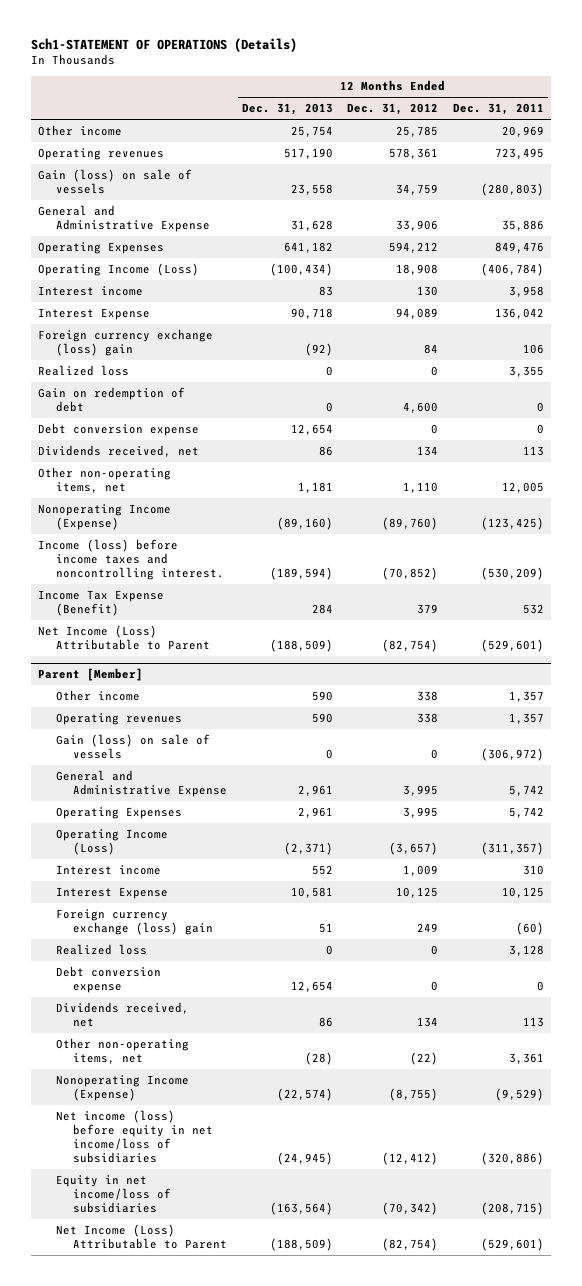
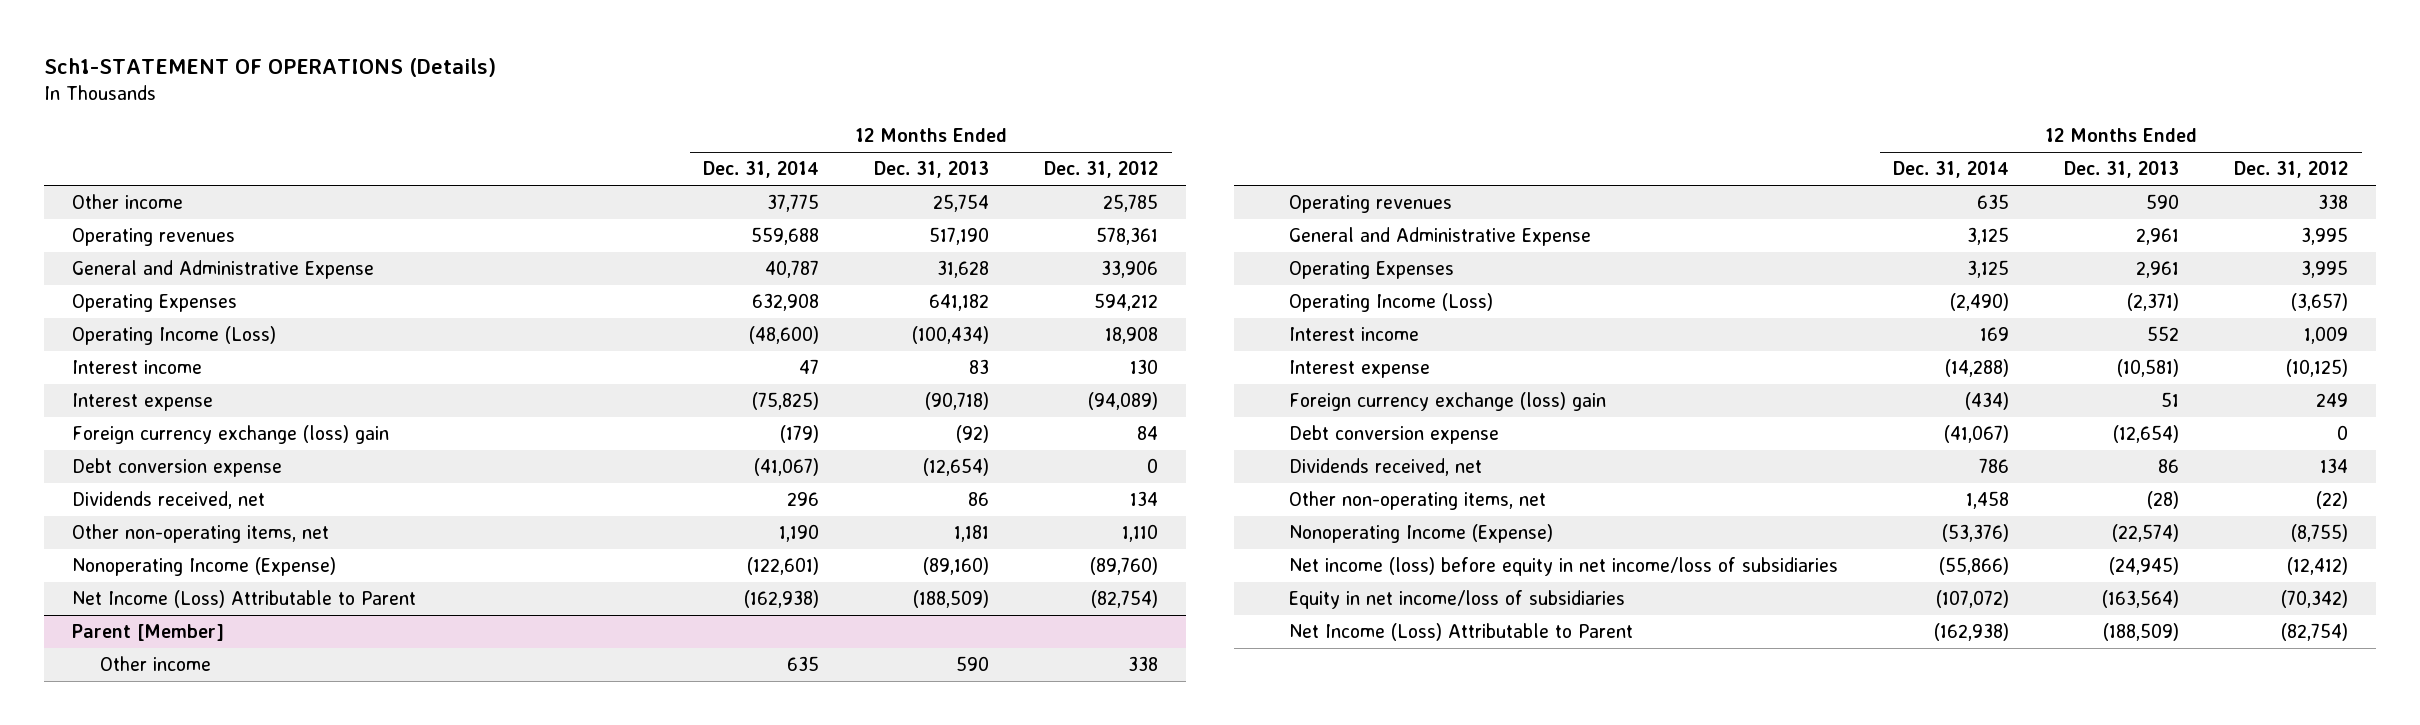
[452,103,544,116] Dec. 31, 2011 -> none
none -> [703,161,820,179] Dec. 31, 2014
[37,168,192,195] Gain (loss) on sale of vessels -> none
[37,307,150,320] Interest Expense -> [71,393,213,412] Interest expense
[290,307,333,319] 90,718 -> [925,392,990,411] (90,718)
[396,307,439,319] 94,089 -> [1088,392,1159,411] (94,089)
[37,364,129,376] Realized loss -> none
[37,386,185,413] Gain on redemption of debt -> none
[290,423,333,435] 12,654 -> [923,458,990,477] (12,654)
[37,538,224,581] Income (loss) before income taxes and noncontrolling interest. -> none
[37,589,164,617] Income Tax Expense (Benefit) -> none
[55,733,210,760] Gain (loss) on sale of vessels -> none
[55,886,168,899] Interest Expense -> [1289,360,1431,379] Interest expense
[290,886,333,898] 10,581 -> [2117,359,2180,378] (10,581)
[396,886,439,898] 10,125 -> [2286,359,2349,378] (10,125)
[55,943,147,955] Realized loss -> none
[290,981,333,993] 12,654 -> [2113,425,2180,444] (12,654)

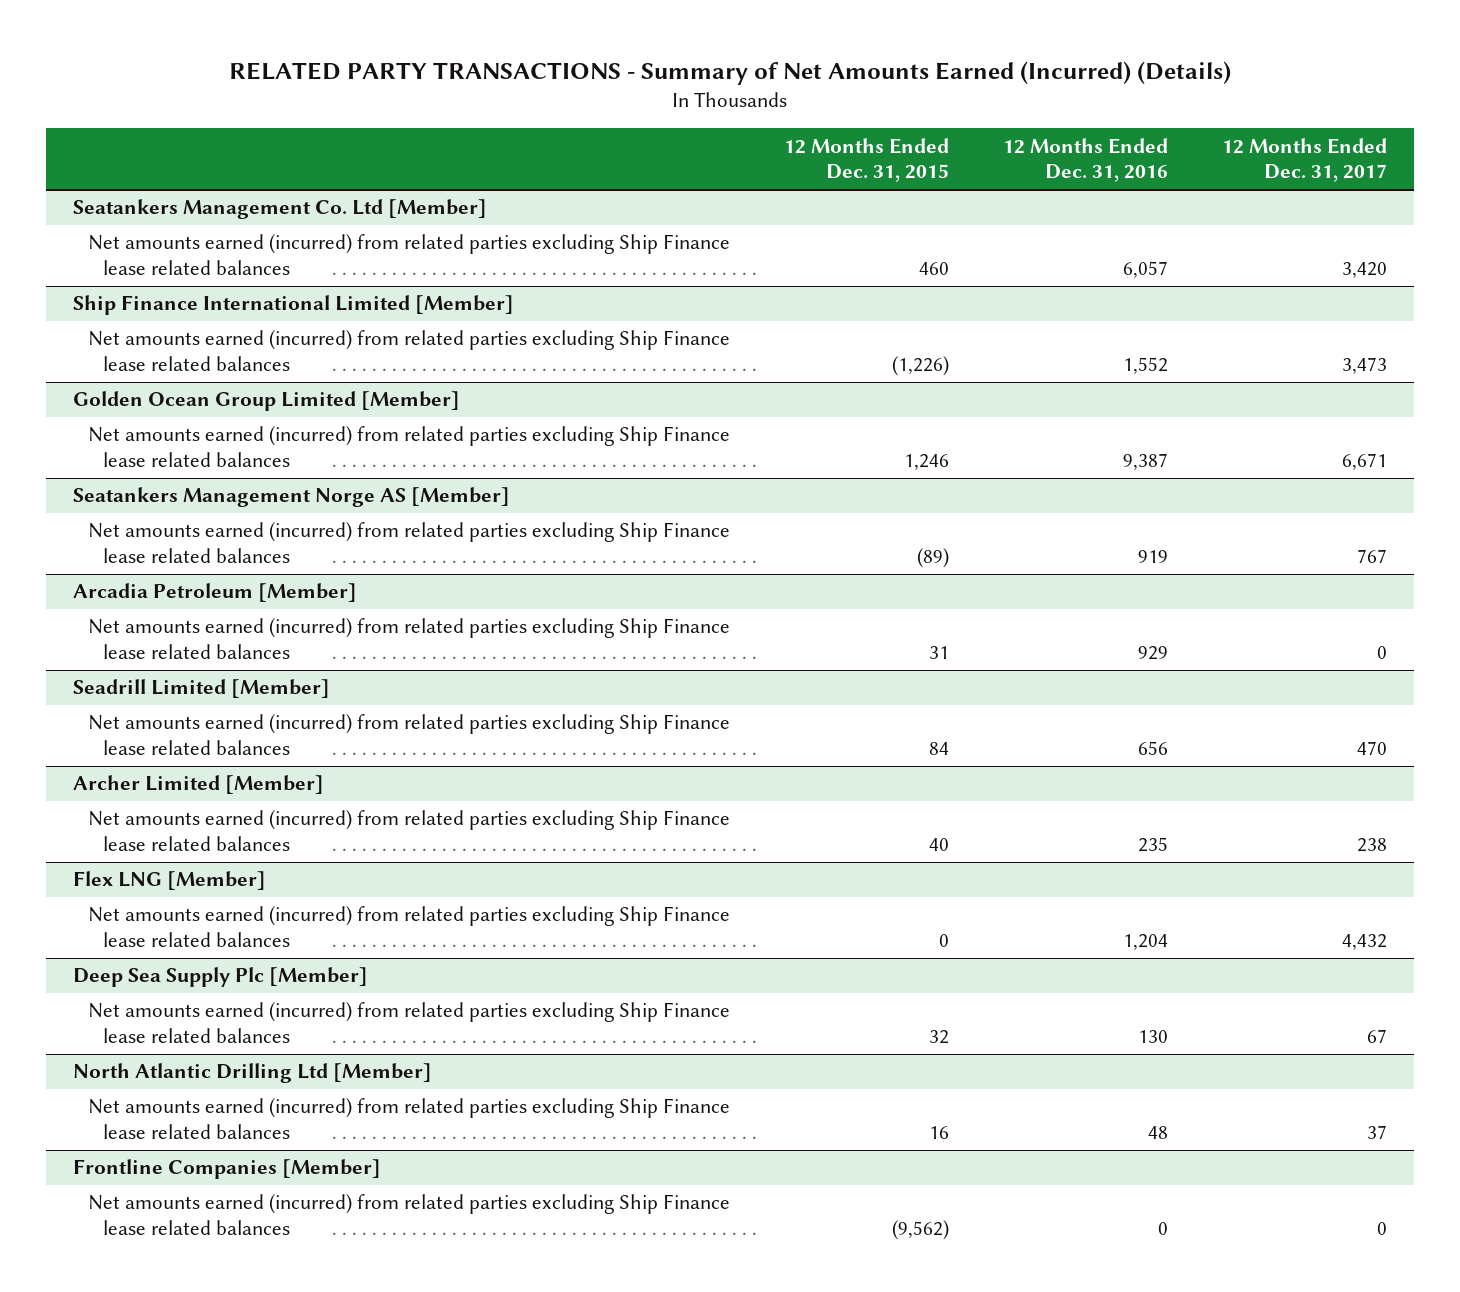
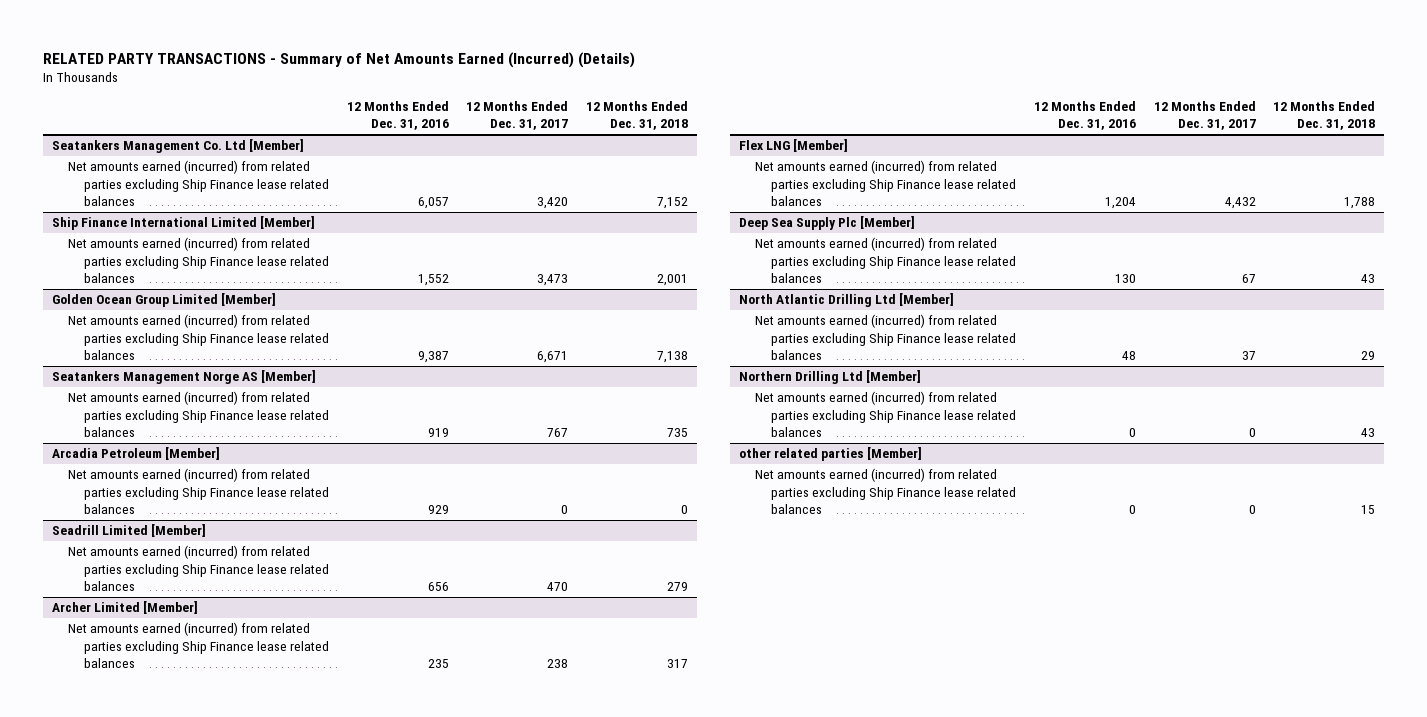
[783,137,949,183] 12 Months Ended Dec. 31, 2015 -> none
none -> [585,100,688,131] 12 Months Ended Dec. 31, 2018
[73,1159,382,1180] Frontline Companies [Member] -> none
none -> [739,370,922,385] Northern Drilling Ltd [Member]
none -> [739,447,923,462] other related parties [Member]
none -> [755,468,1017,514] Net amounts earned (incurred) from related parties excluding Ship Finance lease related balances

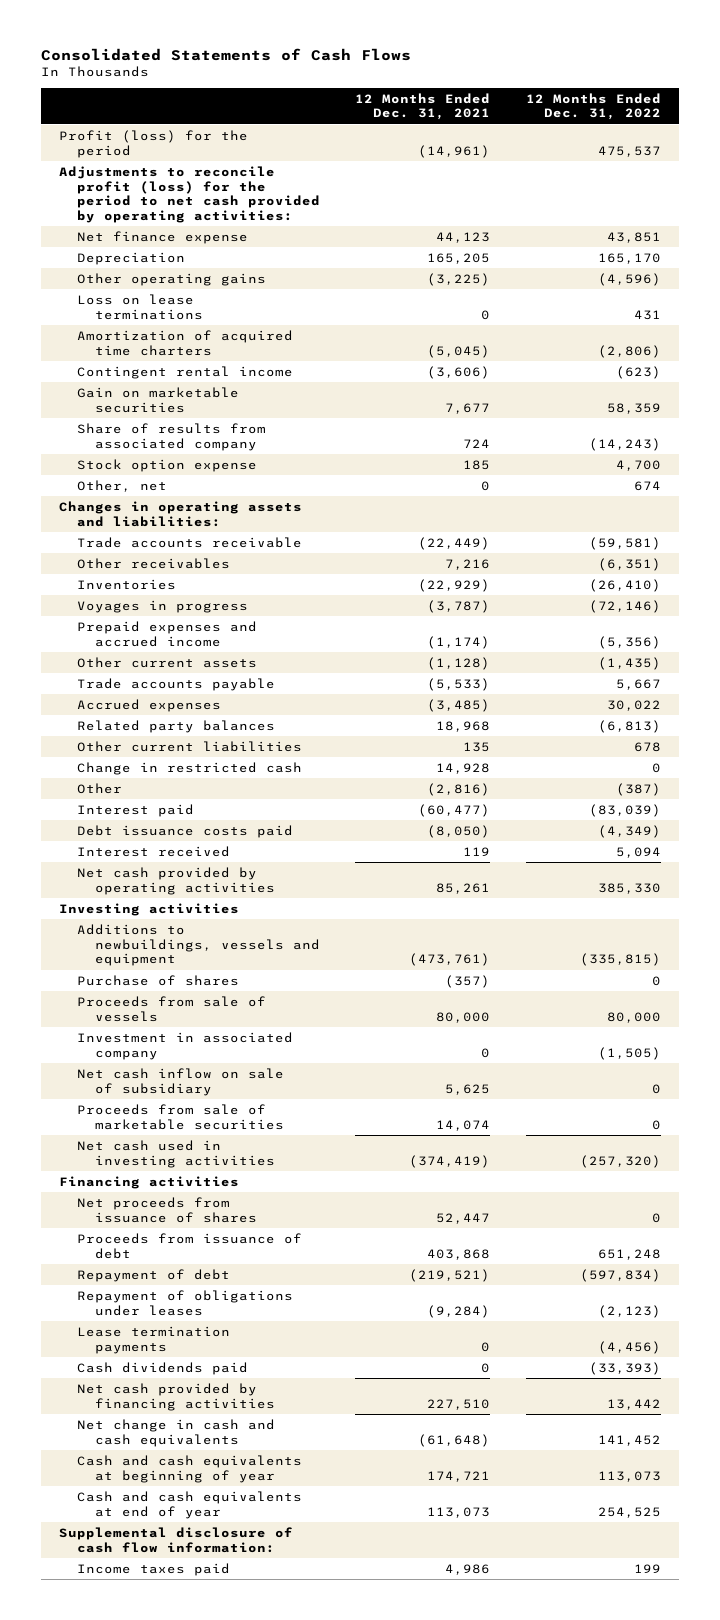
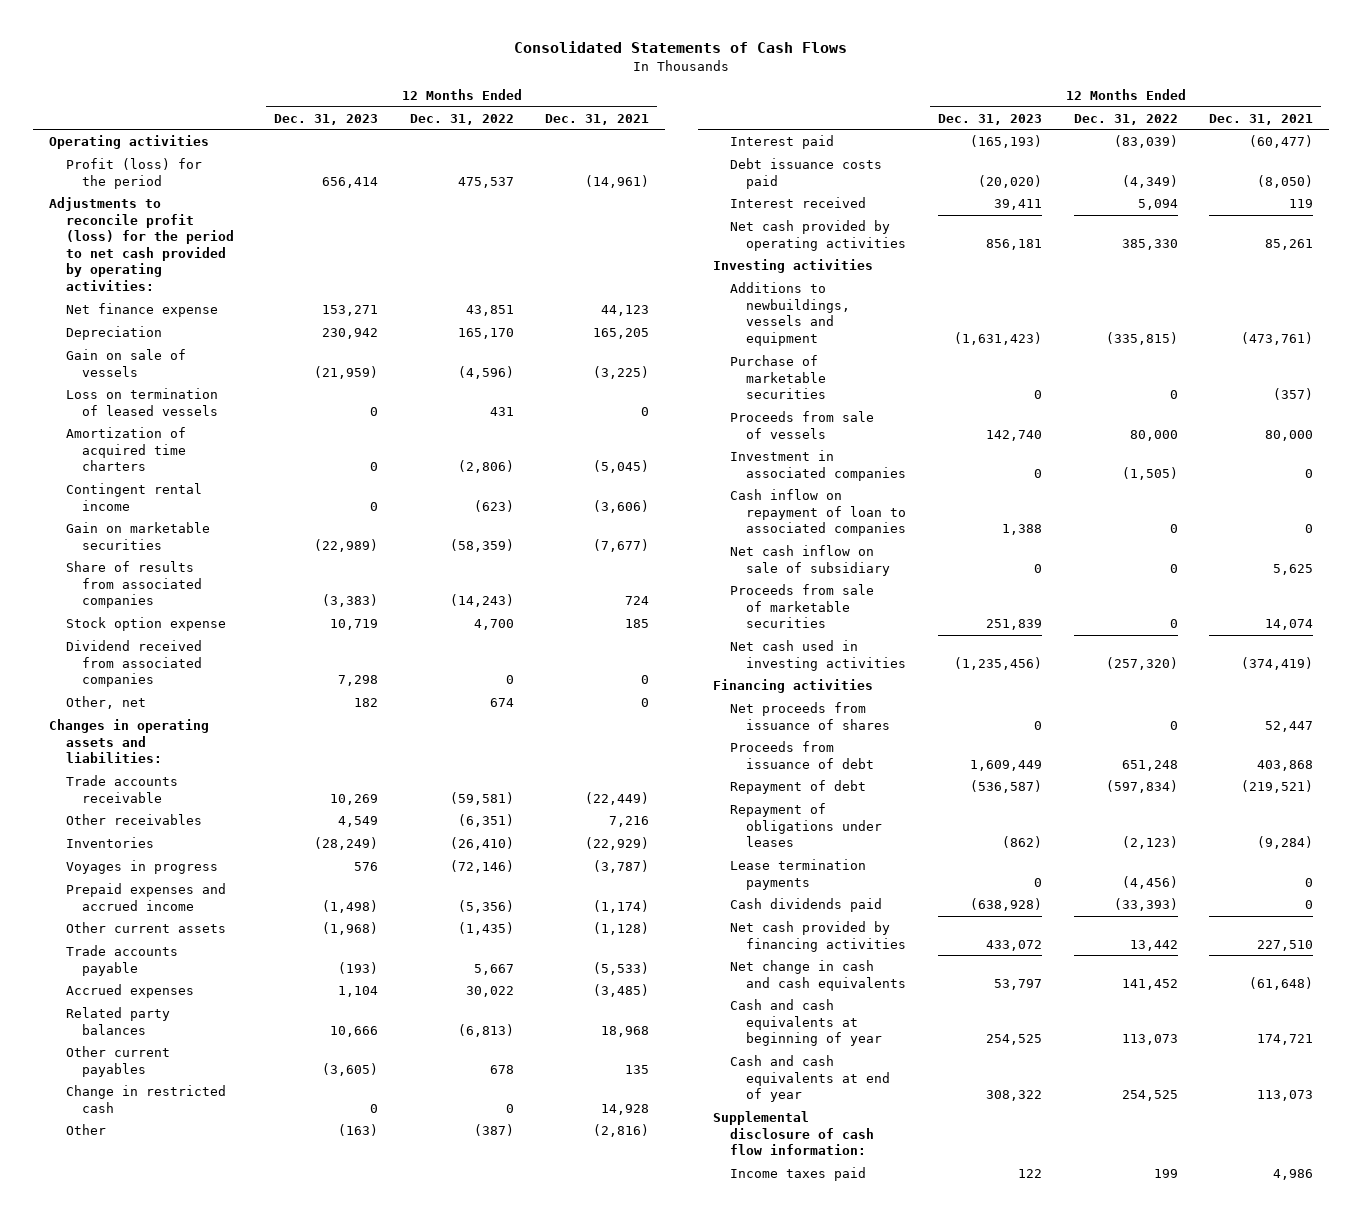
none -> [273,113,378,125] Dec. 31, 2023
none -> [49,135,210,150] Operating activities
[76,272,266,286] Other operating gains -> [65,349,186,377] Gain on sale of vessels
[76,293,203,320] Loss on lease terminations -> [65,388,219,416] Loss on termination of leased vessels
[445,402,491,414] 7,677 -> [593,538,650,552] (7,677)
[606,402,661,414] 58,359 -> [449,538,514,552] (58,359)
[76,422,266,451] Share of results from associated company -> [65,561,203,609] Share of results from associated companies
none -> [65,640,203,688] Dividend received from associated companies
[76,740,302,752] Other current liabilities -> [65,1046,170,1077] Other current payables
[76,974,239,986] Purchase of shares -> [729,355,827,400] Purchase of marketable securities
[76,1031,293,1060] Investment in associated company -> [729,450,907,481] Investment in associated companies
none -> [729,489,907,537] Cash inflow on repayment of loan to associated companies

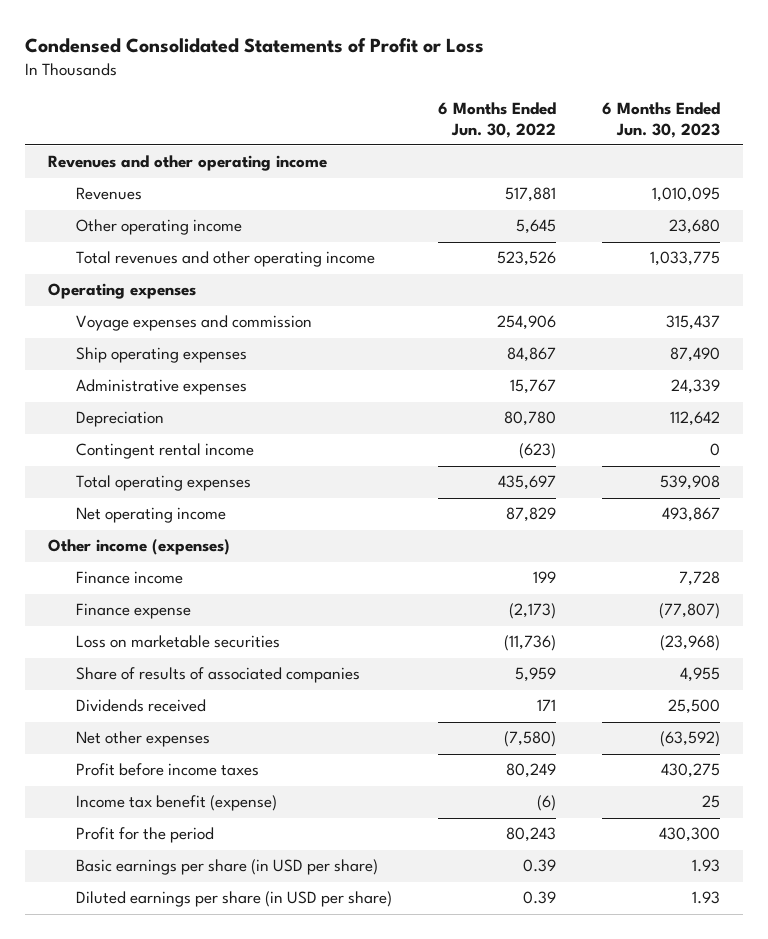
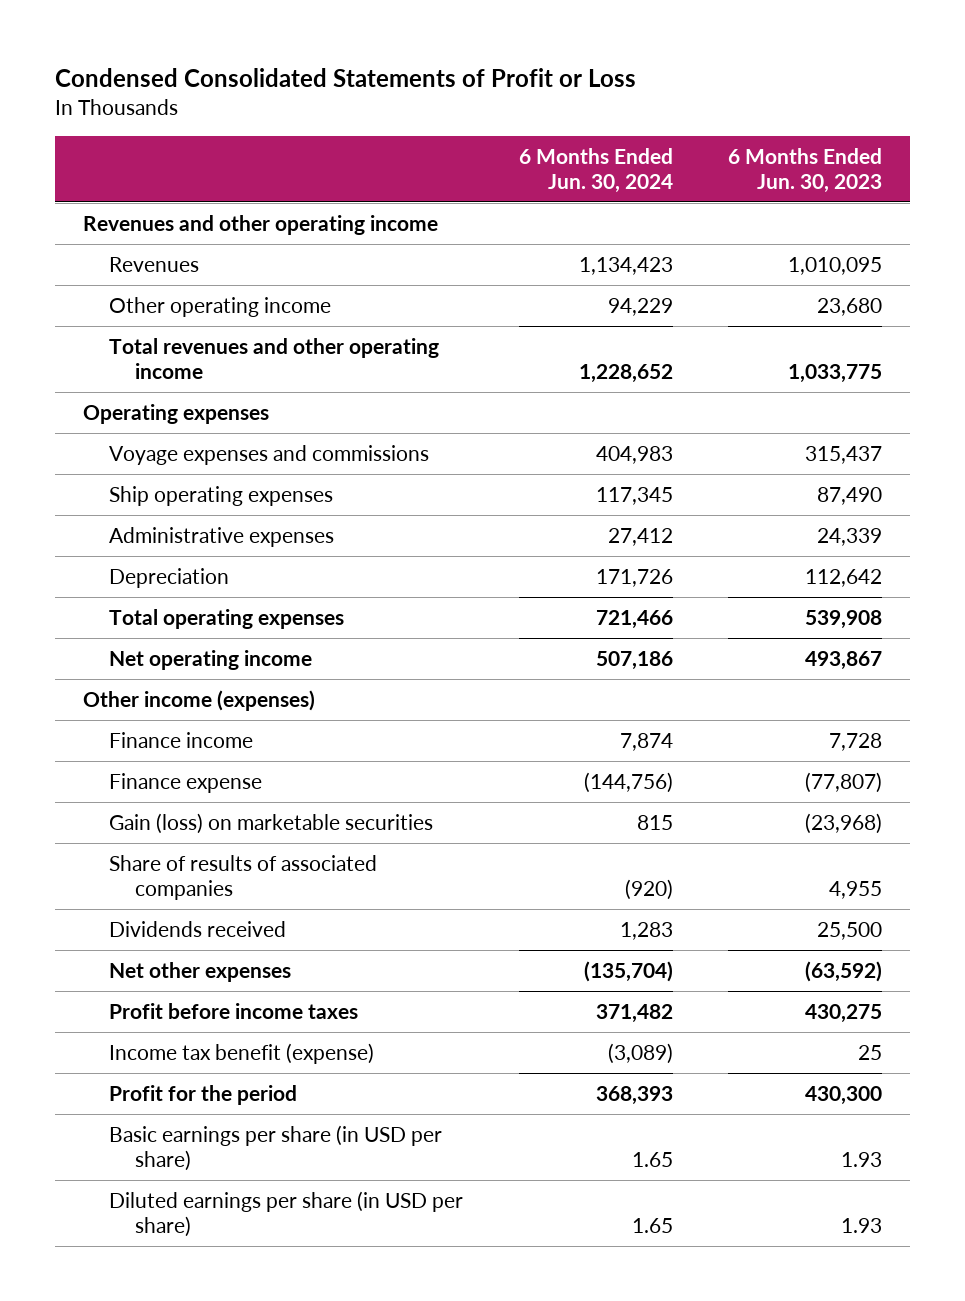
[437,102,556,138] 6 Months Ended Jun. 30, 2022 -> none
none -> [518,147,673,193] 6 Months Ended Jun. 30, 2024
[75,315,312,332] Voyage expenses and commission -> [109,444,430,465] Voyage expenses and commissions
[75,443,254,460] Contingent rental income -> none
[75,635,280,649] Loss on marketable securities -> [109,812,434,834] Gain (loss) on marketable securities

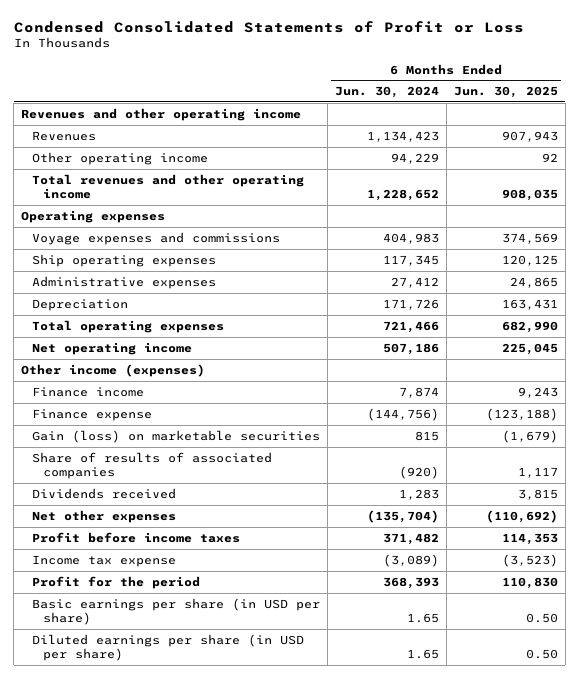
[728,147,883,193] 6 Months Ended Jun. 30, 2023 -> none
none -> [453,86,558,99] Jun. 30, 2025
[109,1042,375,1064] Income tax benefit (expense) -> [31,554,176,567] Income tax expense

